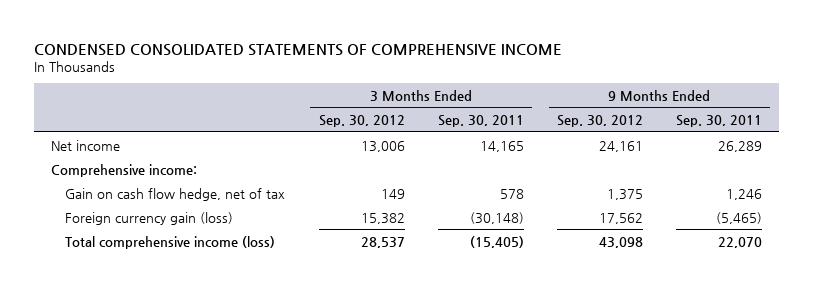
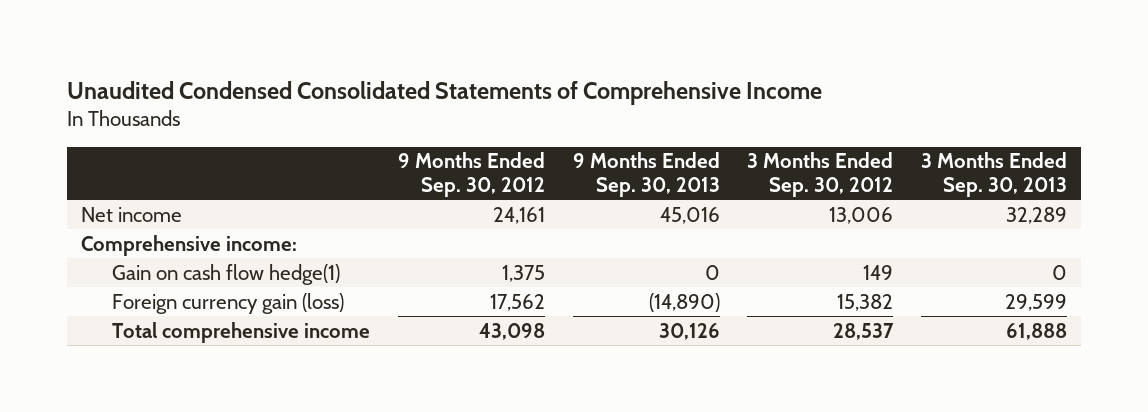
[34,43,563,56] CONDENSED CONSOLIDATED STATEMENTS OF COMPREHENSIVE INCOME -> [67,80,823,105] Unaudited Condensed Consolidated Statements of Comprehensive Income
[437,115,524,128] Sep. 30, 2011 -> none
[675,115,762,128] Sep. 30, 2011 -> none
none -> [572,152,720,197] 9 Months Ended Sep. 30, 2013
none -> [920,152,1067,197] 3 Months Ended Sep. 30, 2013
[65,187,286,201] Gain on cash flow hedge, net of tax -> [112,263,341,285] Gain on cash flow hedge(1)
[65,235,276,249] Total comprehensive income (loss) -> [112,321,371,343] Total comprehensive income

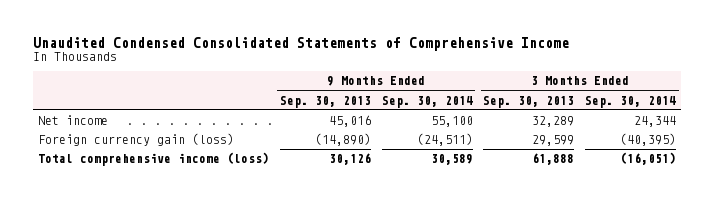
[398,152,546,197] 9 Months Ended Sep. 30, 2012 -> none
[747,152,894,197] 3 Months Ended Sep. 30, 2012 -> none
none -> [381,95,473,108] Sep. 30, 2014
none -> [584,95,676,108] Sep. 30, 2014
[81,234,298,256] Comprehensive income: -> none
[112,263,341,285] Gain on cash flow hedge(1) -> none
[112,321,371,343] Total comprehensive income -> [38,152,270,167] Total comprehensive income (loss)

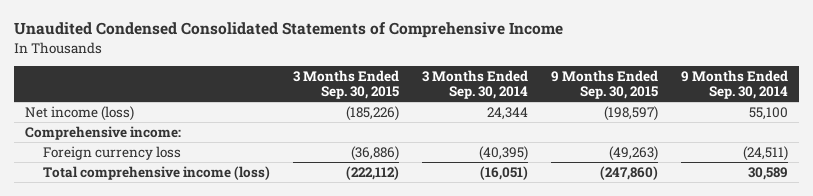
[279,95,371,108] Sep. 30, 2013 -> none
[483,95,575,108] Sep. 30, 2013 -> none
none -> [292,69,399,100] 3 Months Ended Sep. 30, 2015
none -> [550,69,658,100] 9 Months Ended Sep. 30, 2015
[38,115,109,126] Net income -> [25,105,135,121] Net income (loss)
none -> [25,125,182,140] Comprehensive income:
[38,133,235,147] Foreign currency gain (loss) -> [42,145,181,160] Foreign currency loss

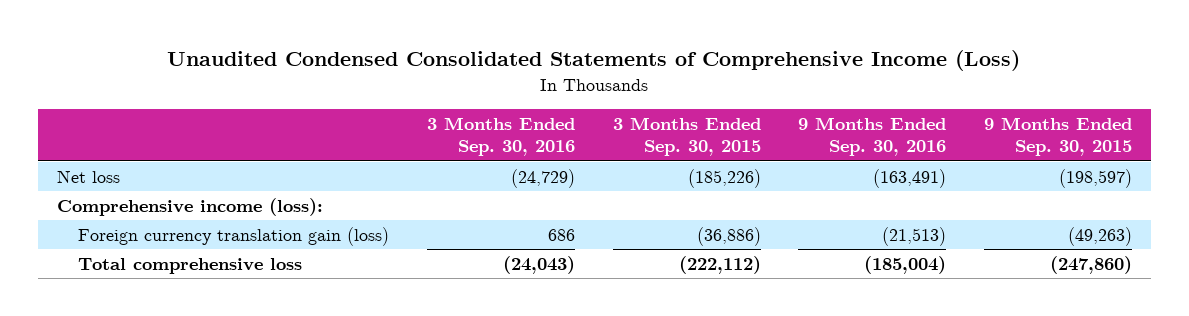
[13,22,563,39] Unaudited Condensed Consolidated Statements of Comprehensive Income -> [167,49,1021,71] Unaudited Condensed Consolidated Statements of Comprehensive Income (Loss)
[421,69,528,100] 3 Months Ended Sep. 30, 2014 -> none
[680,69,788,100] 9 Months Ended Sep. 30, 2014 -> none
none -> [426,116,575,157] 3 Months Ended Sep. 30, 2016
none -> [798,116,947,157] 9 Months Ended Sep. 30, 2016
[25,105,135,121] Net income (loss) -> [56,170,120,184] Net loss
[25,125,182,140] Comprehensive income: -> [56,198,323,217] Comprehensive income (loss):
[42,145,181,160] Foreign currency loss -> [77,227,389,247] Foreign currency translation gain (loss)
[42,165,270,180] Total comprehensive income (loss) -> [77,258,302,275] Total comprehensive loss

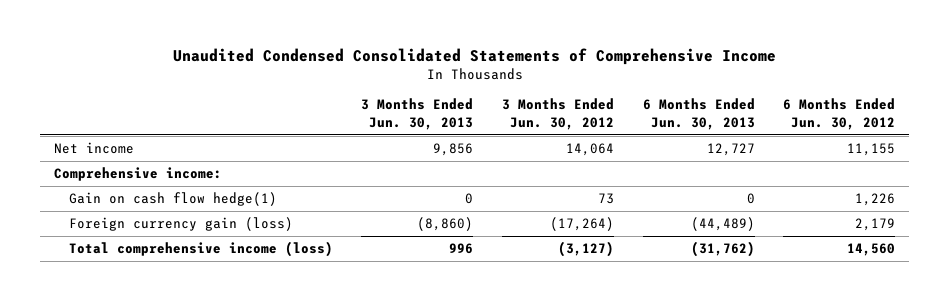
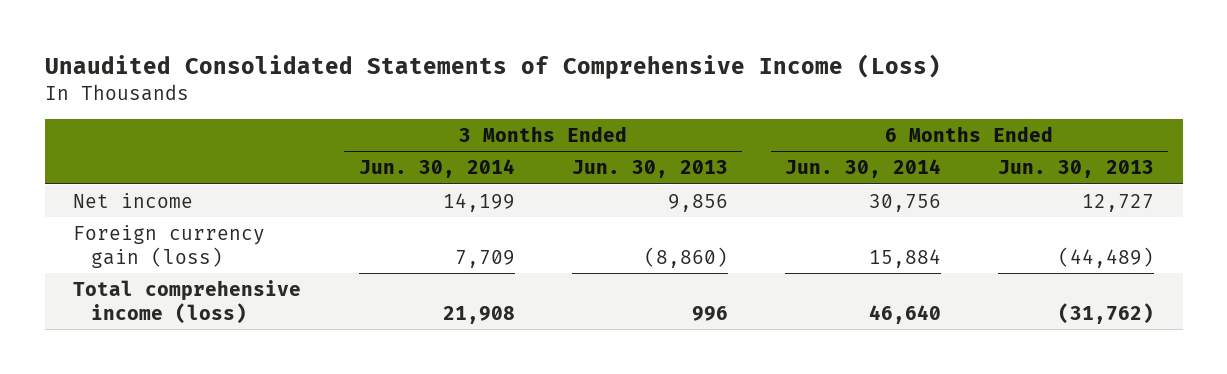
[172,47,776,65] Unaudited Condensed Consolidated Statements of Comprehensive Income -> [44,54,941,80] Unaudited Consolidated Statements of Comprehensive Income (Loss)
[501,98,614,130] 3 Months Ended Jun. 30, 2012 -> none
[783,98,896,130] 6 Months Ended Jun. 30, 2012 -> none
none -> [358,159,515,179] Jun. 30, 2014
none -> [784,159,941,179] Jun. 30, 2014
[54,167,223,182] Comprehensive income: -> none
[68,192,277,207] Gain on cash flow hedge(1) -> none

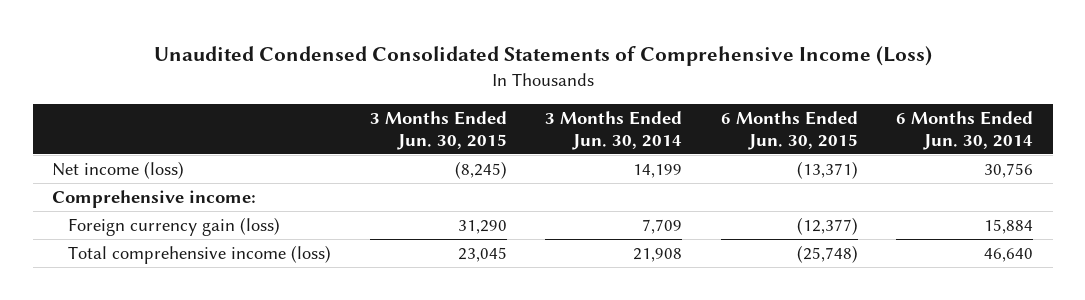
[44,54,941,80] Unaudited Consolidated Statements of Comprehensive Income (Loss) -> [153,46,932,67] Unaudited Condensed Consolidated Statements of Comprehensive Income (Loss)
[571,160,728,179] Jun. 30, 2013 -> none
[998,160,1155,179] Jun. 30, 2013 -> none
none -> [369,110,507,150] 3 Months Ended Jun. 30, 2015
none -> [720,110,858,150] 6 Months Ended Jun. 30, 2015
[73,192,194,208] Net income -> [51,160,184,179] Net income (loss)
none -> [51,189,256,208] Comprehensive income:

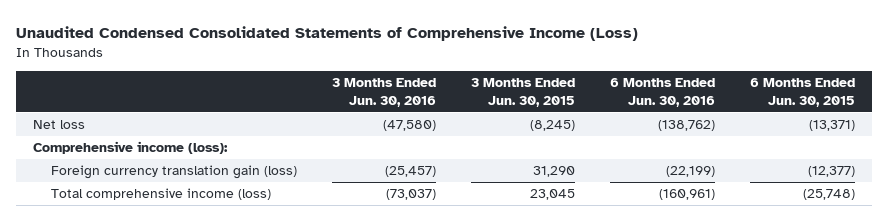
[545,110,683,150] 3 Months Ended Jun. 30, 2014 -> none
[896,110,1034,150] 6 Months Ended Jun. 30, 2014 -> none
none -> [332,78,437,107] 3 Months Ended Jun. 30, 2016
none -> [609,78,715,107] 6 Months Ended Jun. 30, 2016
[51,160,184,179] Net income (loss) -> [33,120,86,130] Net loss
[51,189,256,208] Comprehensive income: -> [33,141,229,155] Comprehensive income (loss):
[68,216,281,236] Foreign currency gain (loss) -> [51,165,298,180] Foreign currency translation gain (loss)

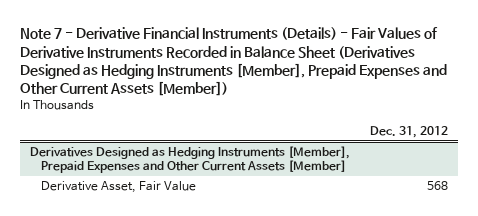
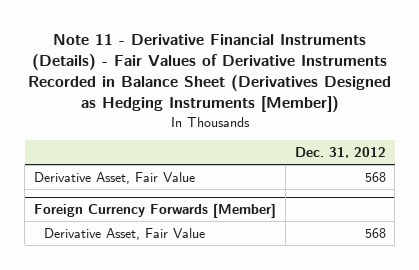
[19,27,447,97] Note 7 - Derivative Financial Instruments (Details) - Fair Values of Derivative Instruments Recorded in Balance Sheet (Derivatives Designed as Hedging Instruments [Member], Prepaid Expenses and Other Current Assets [Member]) -> [27,34,391,113] Note 11 - Derivative Financial Instruments (Details) - Fair Values of Derivative Instruments Recorded in Balance Sheet (Derivatives Designed as Hedging Instruments [Member])
[29,146,350,174] Derivatives Designed as Hedging Instruments [Member], Prepaid Expenses and Other Current Assets [Member] -> none
none -> [33,203,276,218] Foreign Currency Forwards [Member]
none -> [43,227,205,240] Derivative Asset, Fair Value

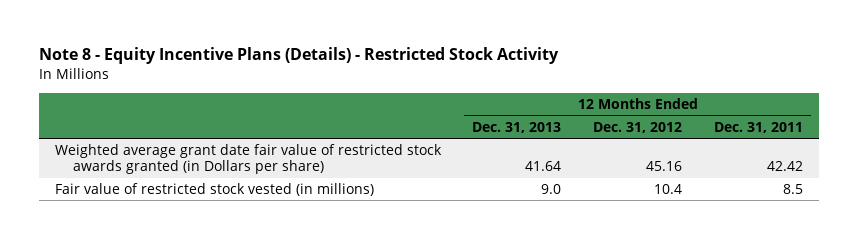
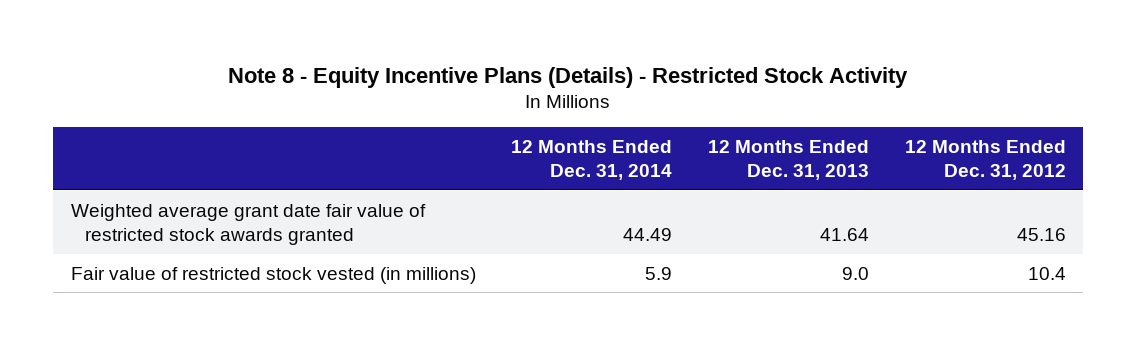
[713,121,803,133] Dec. 31, 2011 -> none
none -> [511,140,673,181] 12 Months Ended Dec. 31, 2014
[54,144,442,175] Weighted average grant date fair value of restricted stock awards granted (in Dollars per share) -> [70,203,426,246] Weighted average grant date fair value of restricted stock awards granted

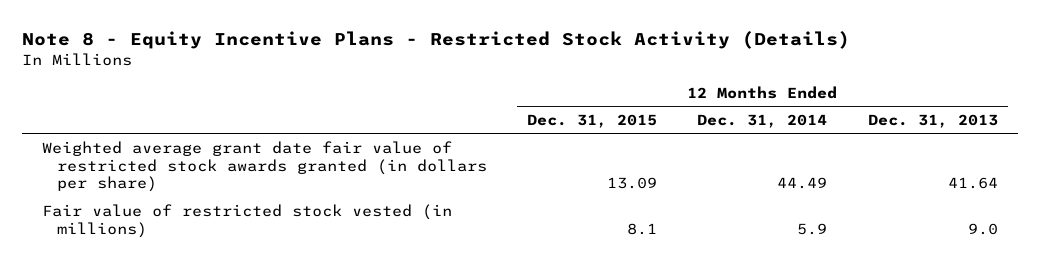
[228,66,909,88] Note 8 - Equity Incentive Plans (Details) - Restricted Stock Activity -> [22,30,851,49] Note 8 - Equity Incentive Plans - Restricted Stock Activity (Details)
[904,140,1066,181] 12 Months Ended Dec. 31, 2012 -> none
none -> [527,113,658,128] Dec. 31, 2015
[70,203,426,246] Weighted average grant date fair value of restricted stock awards granted -> [42,140,487,193] Weighted average grant date fair value of restricted stock awards granted (in dollars per share)

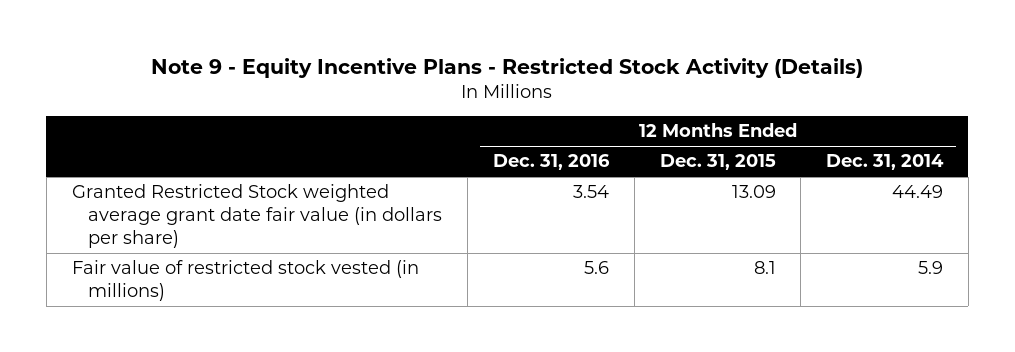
[22,30,851,49] Note 8 - Equity Incentive Plans - Restricted Stock Activity (Details) -> [151,58,864,79] Note 9 - Equity Incentive Plans - Restricted Stock Activity (Details)
[867,113,998,128] Dec. 31, 2013 -> none
none -> [492,154,610,171] Dec. 31, 2016
[42,140,487,193] Weighted average grant date fair value of restricted stock awards granted (in dollars per share) -> [71,184,443,248] Granted Restricted Stock weighted average grant date fair value (in dollars per share)

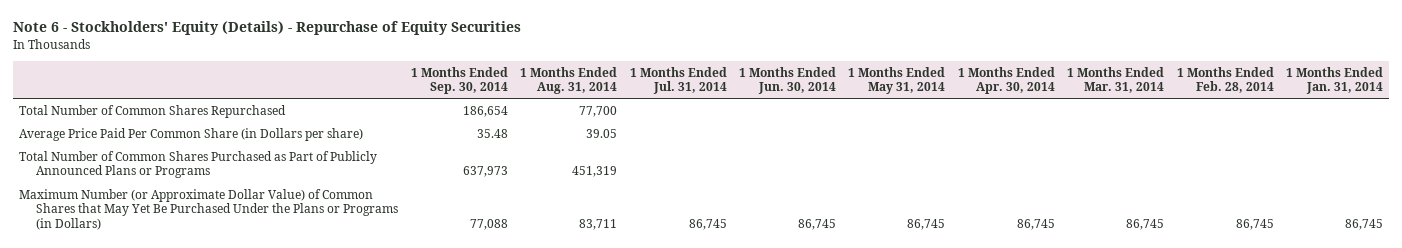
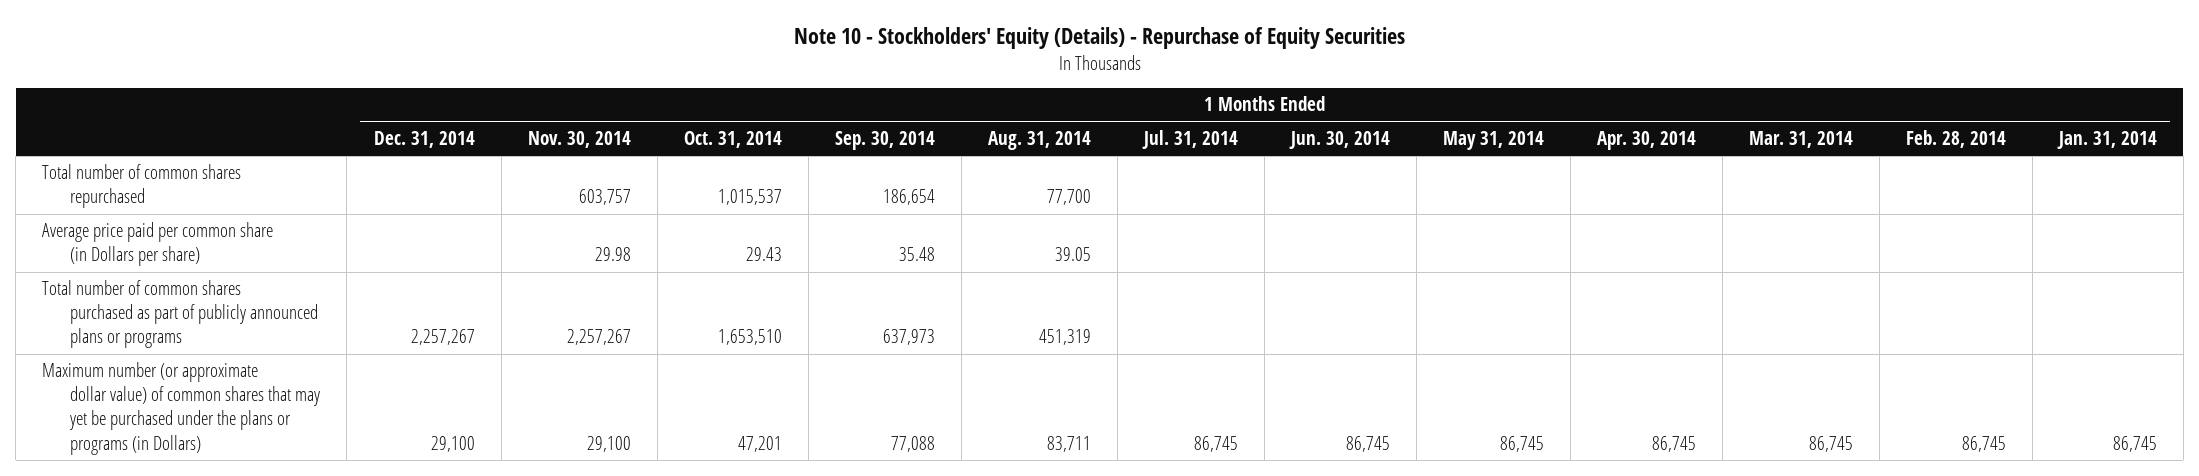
[13,21,522,36] Note 6 - Stockholders' Equity (Details) - Repurchase of Equity Securities -> [793,27,1405,50] Note 10 - Stockholders' Equity (Details) - Repurchase of Equity Securities
none -> [373,130,475,148] Dec. 31, 2014
none -> [527,130,631,148] Nov. 30, 2014
none -> [683,130,782,148] Oct. 31, 2014
[19,105,287,119] Total Number of Common Shares Repurchased -> [42,164,242,209] Total number of common shares repurchased
[19,128,364,142] Average Price Paid Per Common Share (in Dollars per share) -> [42,222,274,267] Average price paid per common share (in Dollars per share)
[19,151,378,179] Total Number of Common Shares Purchased as Part of Publicly Announced Plans or Programs -> [42,280,319,349] Total number of common shares purchased as part of publicly announced plans or programs
[19,189,399,230] Maximum Number (or Approximate Dollar Value) of Common Shares that May Yet Be Purchased Under the Plans or Programs (in Dollars) -> [42,362,321,455] Maximum number (or approximate dollar value) of common shares that may yet be purchased under the plans or programs (in Dollars)

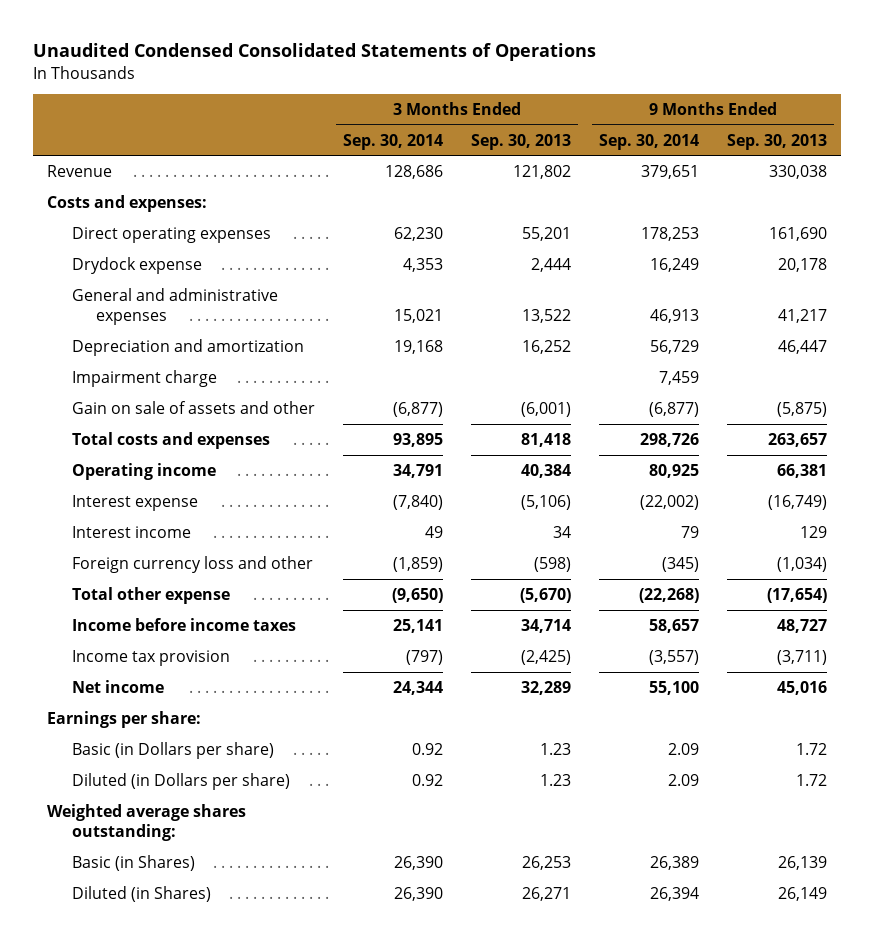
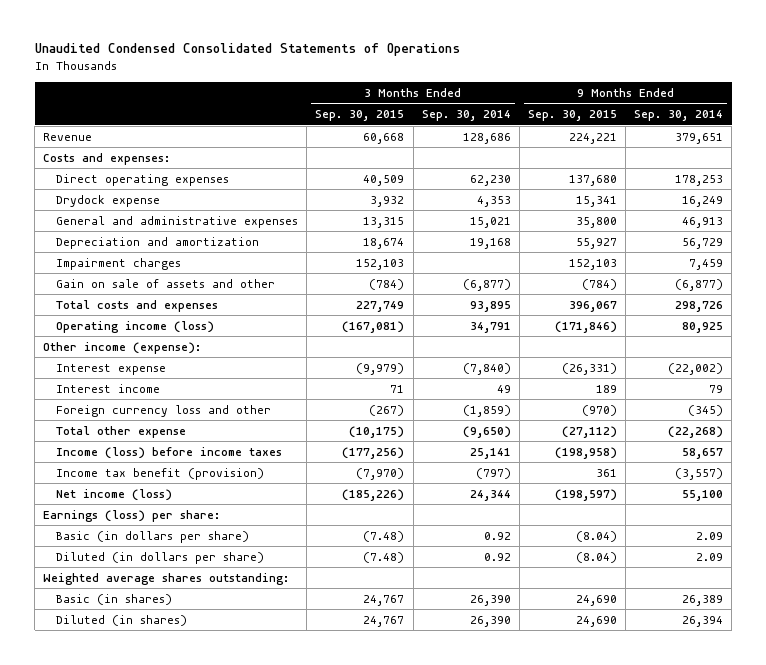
[470,133,571,150] Sep. 30, 2013 -> none
[726,133,827,150] Sep. 30, 2013 -> none
none -> [315,110,405,122] Sep. 30, 2015
none -> [527,110,617,122] Sep. 30, 2015
[71,369,217,387] Impairment charge -> [56,257,182,270] Impairment charges
[71,462,216,480] Operating income -> [56,320,215,333] Operating income (loss)
none -> [43,341,202,354] Other income (expense):
[71,617,296,631] Income before income taxes -> [56,446,283,459] Income (loss) before income taxes
[71,649,230,666] Income tax provision -> [56,467,265,480] Income tax benefit (provision)
[71,679,164,693] Net income -> [56,488,173,501] Net income (loss)
[47,710,202,728] Earnings per share: -> [43,509,221,522] Earnings (loss) per share:
[71,741,274,759] Basic (in Dollars per share) -> [56,530,250,543] Basic (in dollars per share)
[71,772,290,790] Diluted (in Dollars per share) -> [56,551,265,564] Diluted (in dollars per share)
[71,854,195,871] Basic (in Shares) -> [56,593,173,605] Basic (in shares)
[71,885,211,902] Diluted (in Shares) -> [56,614,188,626] Diluted (in shares)

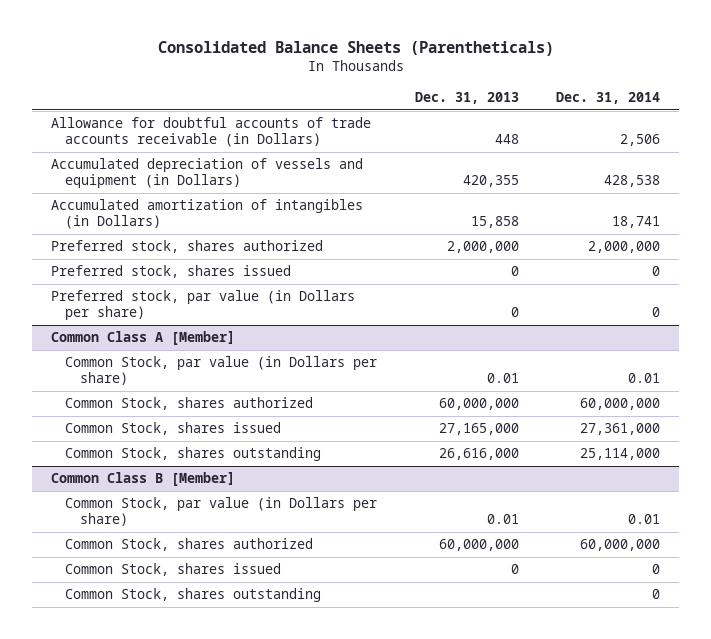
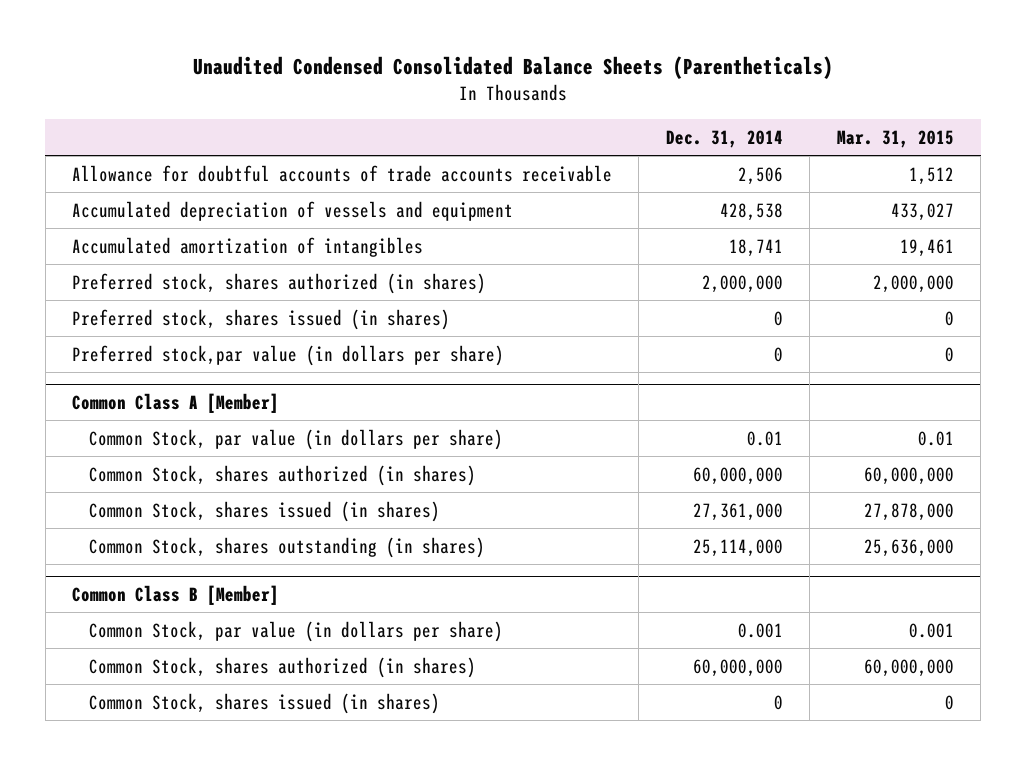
[157,41,554,57] Consolidated Balance Sheets (Parentheticals) -> [192,56,833,80] Unaudited Condensed Consolidated Balance Sheets (Parentheticals)
[414,92,519,105] Dec. 31, 2013 -> none
none -> [836,129,954,148] Mar. 31, 2015
[50,117,371,147] Allowance for doubtful accounts of trade accounts receivable (in Dollars) -> [72,164,613,182] Allowance for doubtful accounts of trade accounts receivable
[50,158,363,188] Accumulated depreciation of vessels and equipment (in Dollars) -> [72,200,514,221] Accumulated depreciation of vessels and equipment
[50,199,363,229] Accumulated amortization of intangibles (in Dollars) -> [72,236,424,257] Accumulated amortization of intangibles
[50,240,323,254] Preferred stock, shares authorized -> [72,272,487,294] Preferred stock, shares authorized (in shares)
[50,265,291,279] Preferred stock, shares issued -> [72,308,451,330] Preferred stock, shares issued (in shares)
[50,290,355,320] Preferred stock, par value (in Dollars per share) -> [72,344,505,366] Preferred stock,par value (in dollars per share)
[65,356,378,385] Common Stock, par value (in Dollars per share) -> [88,428,503,450] Common Stock, par value (in dollars per share)
[65,397,314,411] Common Stock, shares authorized -> [88,464,476,486] Common Stock, shares authorized (in shares)
[65,422,282,436] Common Stock, shares issued -> [88,500,440,522] Common Stock, shares issued (in shares)
[65,447,322,462] Common Stock, shares outstanding -> [88,536,485,558] Common Stock, shares outstanding (in shares)
[65,588,322,603] Common Stock, shares outstanding -> none
[65,497,378,526] Common Stock, par value (in Dollars per share) -> [88,620,503,642] Common Stock, par value (in dollars per share)
[628,513,661,524] 0.01 -> [737,622,783,638] 0.001
[65,538,314,552] Common Stock, shares authorized -> [88,656,476,678] Common Stock, shares authorized (in shares)
[65,563,282,577] Common Stock, shares issued -> [88,692,440,714] Common Stock, shares issued (in shares)

